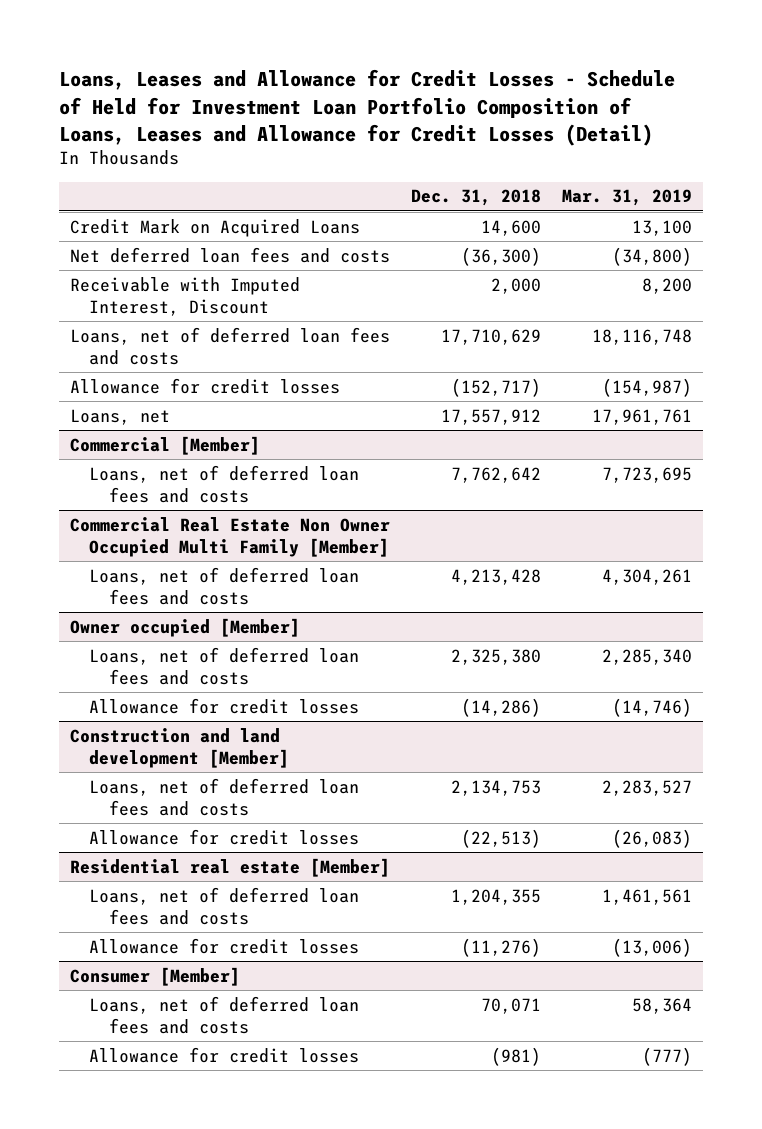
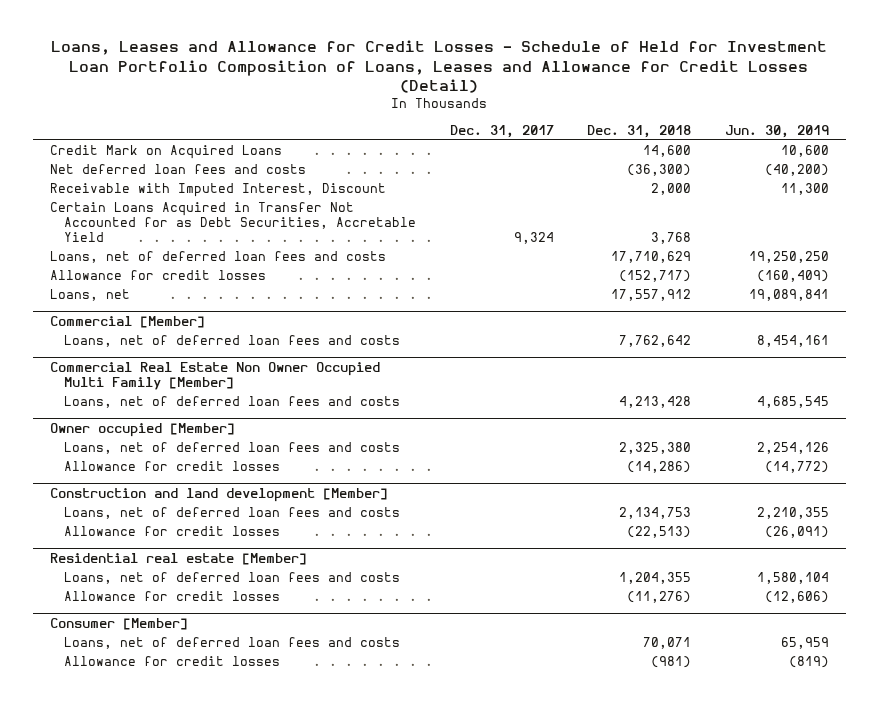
[562,189,693,207] Mar. 31, 2019 -> none
none -> [449,124,554,138] Dec. 31, 2017
none -> [725,124,830,138] Jun. 30, 2019
none -> [49,202,417,243] Certain Loans Acquired in Transfer Not Accounted for as Debt Securities, Accretable Yield

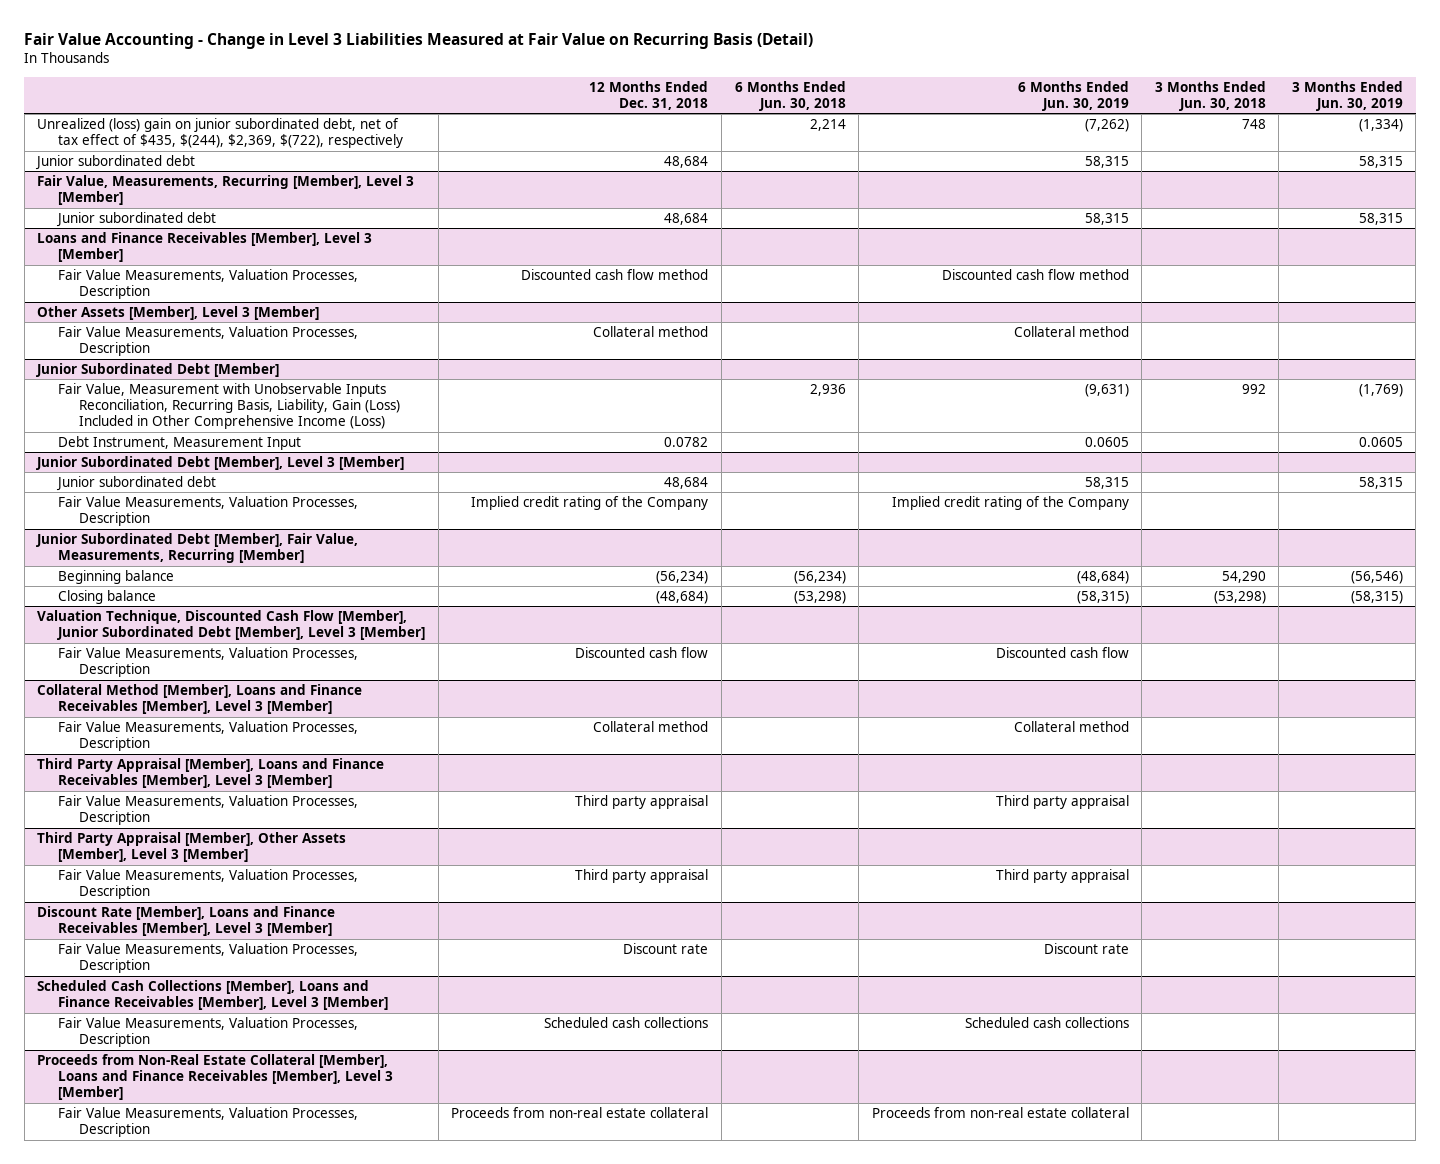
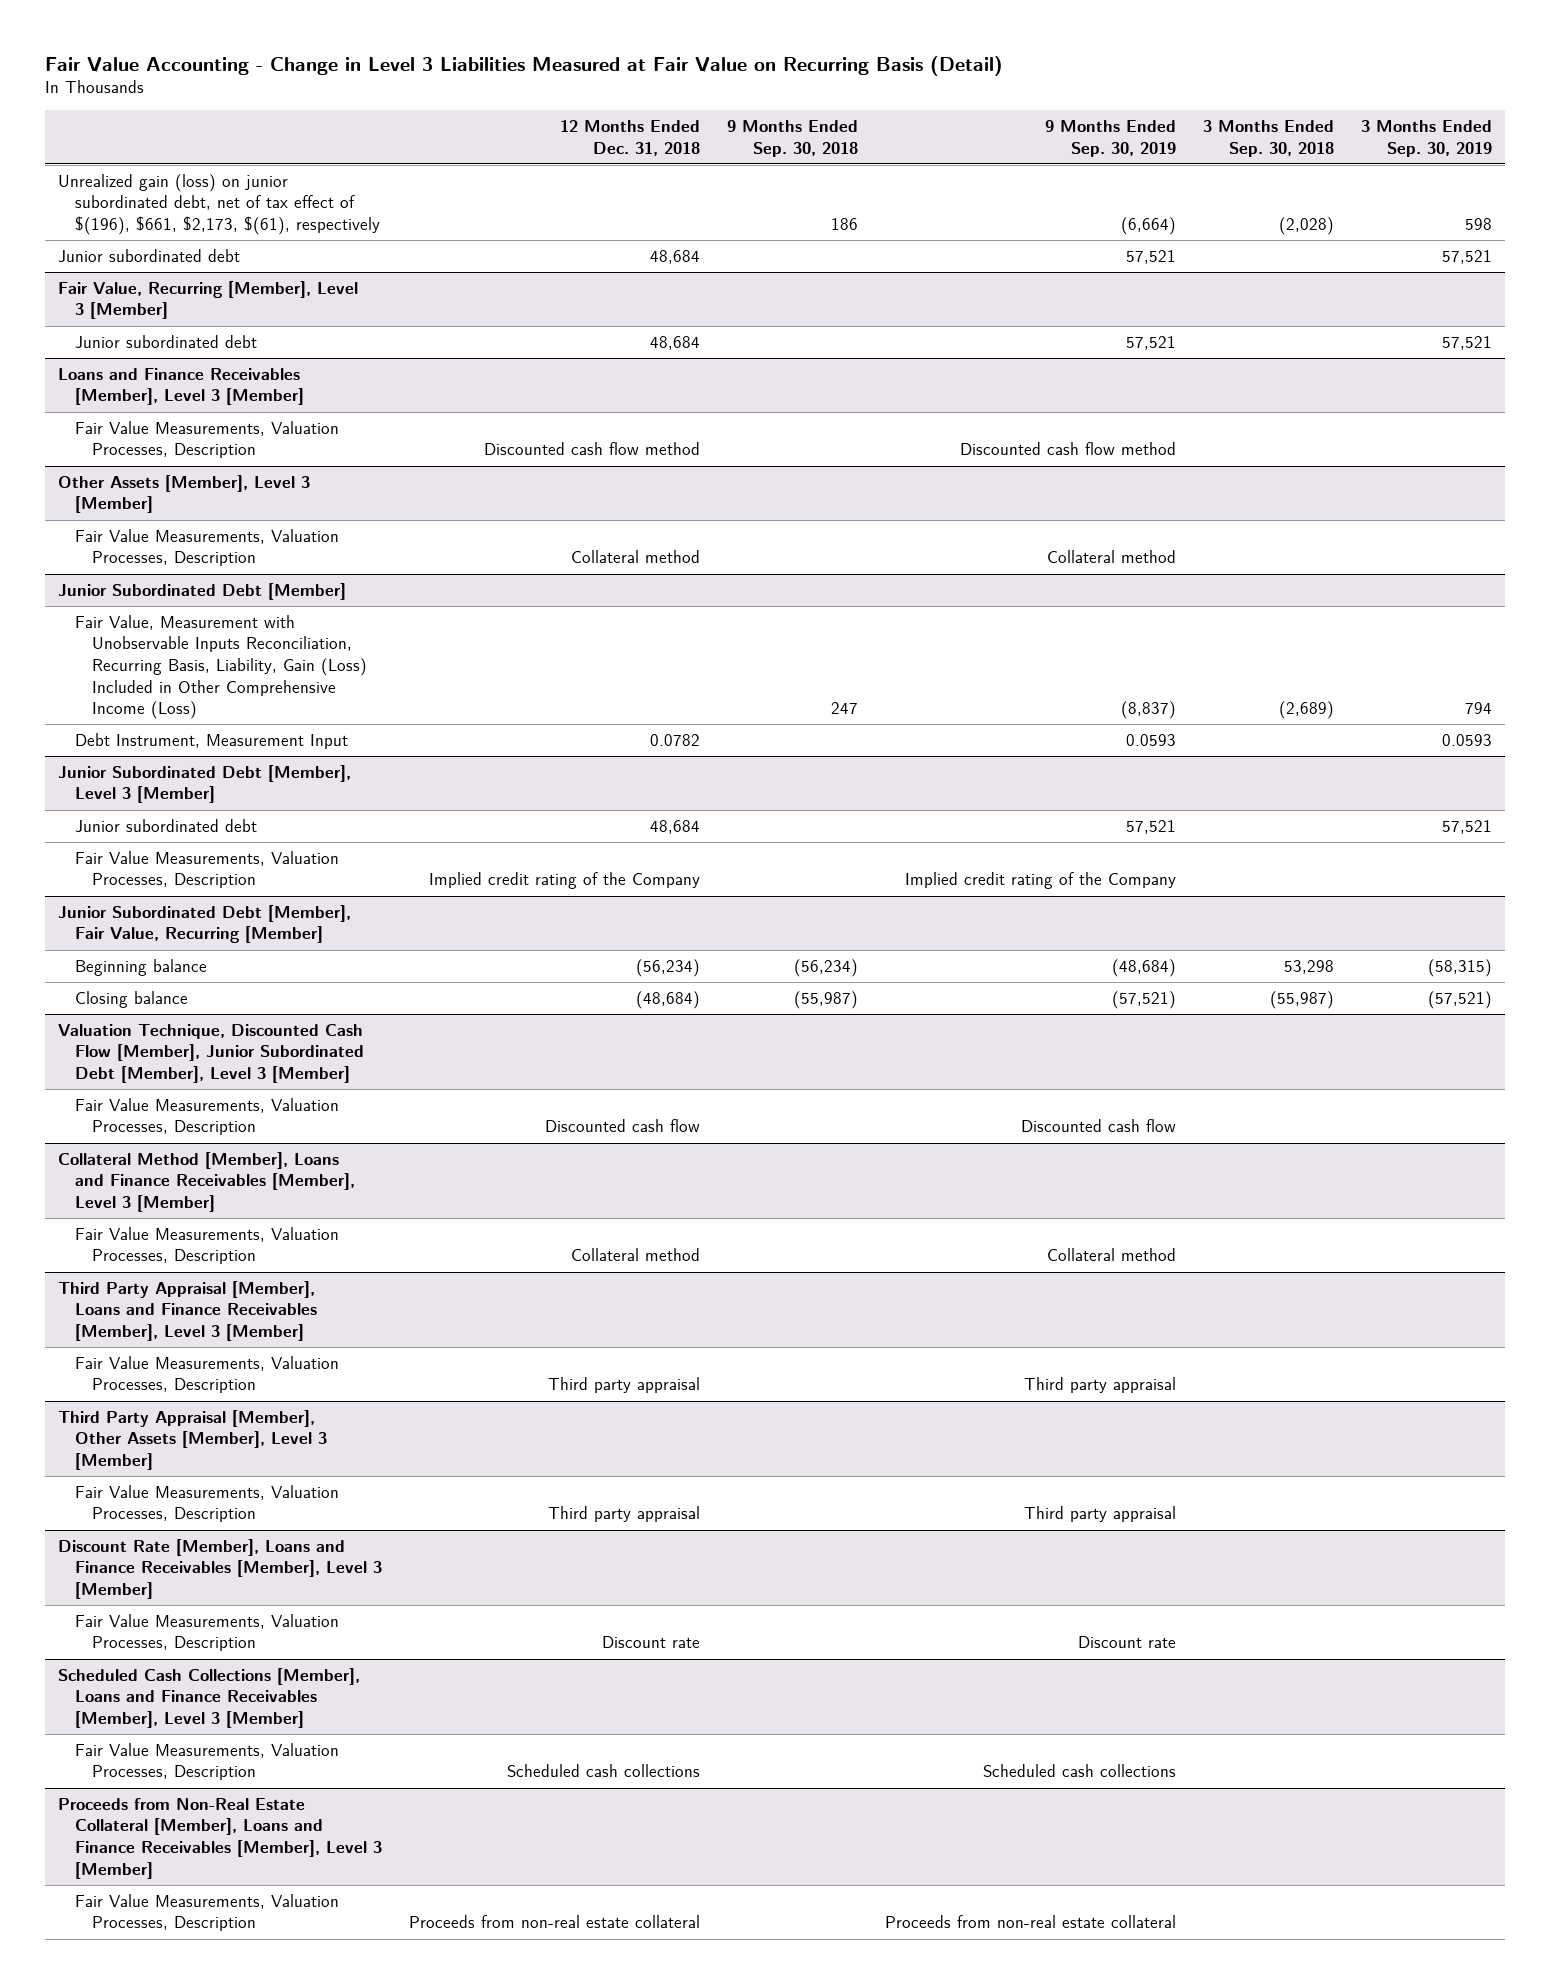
[734,80,846,111] 6 Months Ended Jun. 30, 2018 -> none
[1017,80,1129,111] 6 Months Ended Jun. 30, 2019 -> none
[1154,80,1266,111] 3 Months Ended Jun. 30, 2018 -> none
[1291,80,1403,111] 3 Months Ended Jun. 30, 2019 -> none
none -> [726,120,858,157] 9 Months Ended Sep. 30, 2018
none -> [1044,120,1176,157] 9 Months Ended Sep. 30, 2019
none -> [1202,120,1334,157] 3 Months Ended Sep. 30, 2018
none -> [1360,120,1492,157] 3 Months Ended Sep. 30, 2019
[37,117,404,149] Unrealized (loss) gain on junior subordinated debt, net of tax effect of $435, $(244), $2,369, $(722), respectively -> [58,173,380,236] Unrealized gain (loss) on junior subordinated debt, net of tax effect of $(196), $661, $2,173, $(61), respectively
[37,174,415,206] Fair Value, Measurements, Recurring [Member], Level 3 [Member] -> [58,280,359,320] Fair Value, Recurring [Member], Level 3 [Member]
[36,532,359,564] Junior Subordinated Debt [Member], Fair Value, Measurements, Recurring [Member] -> [58,904,352,944] Junior Subordinated Debt [Member], Fair Value, Recurring [Member]

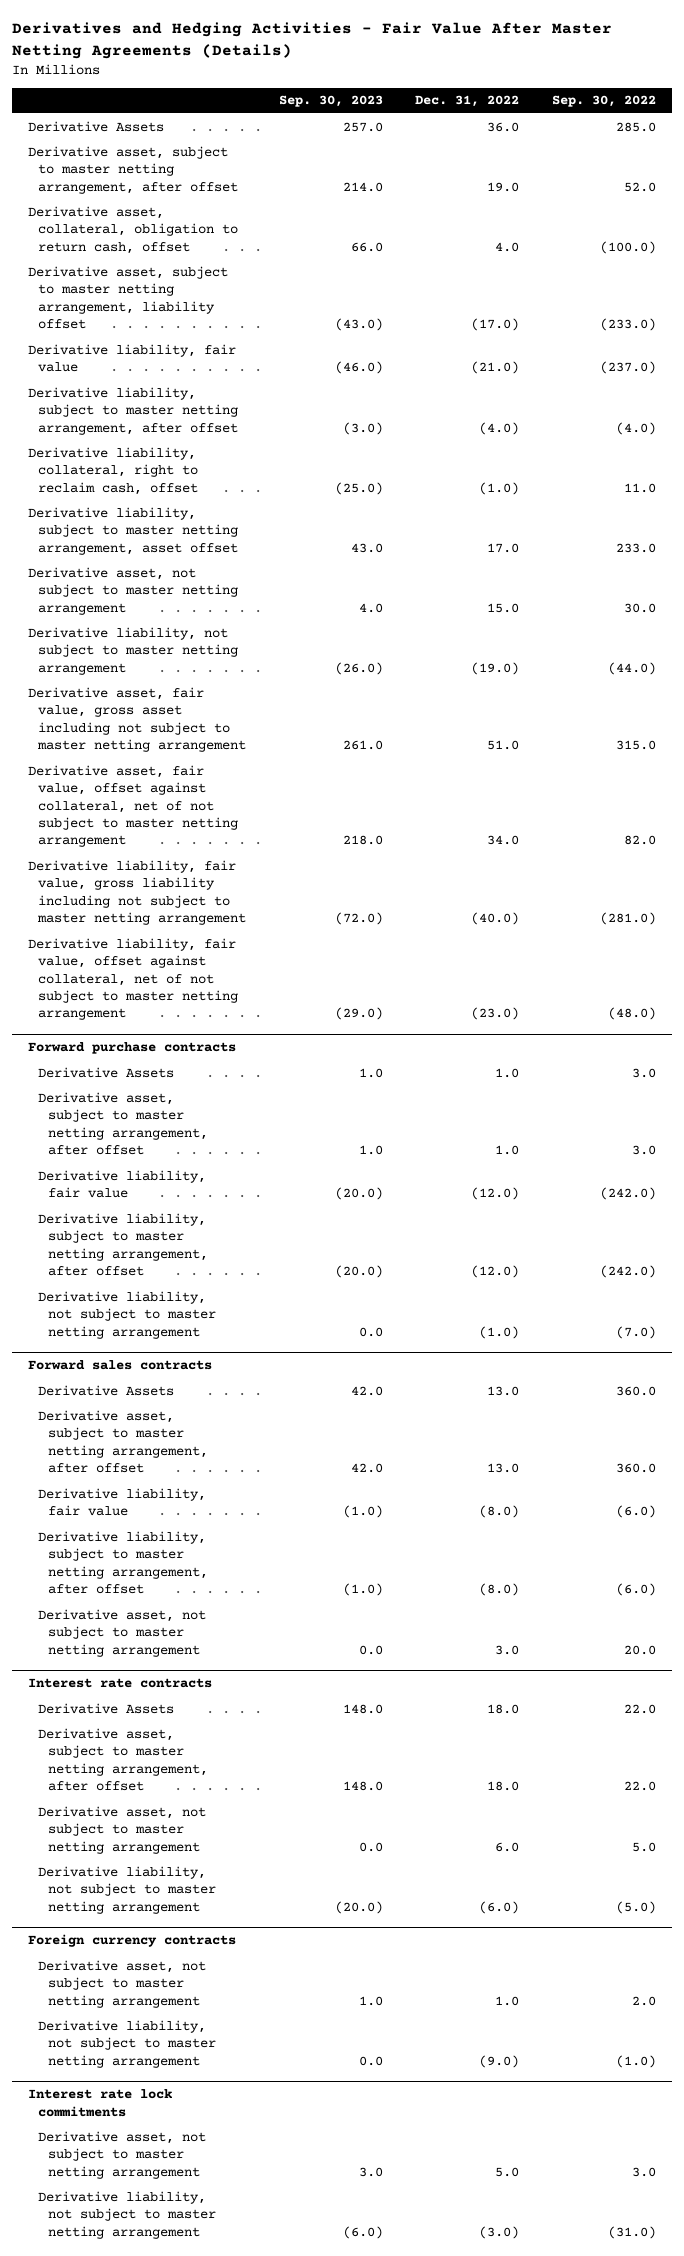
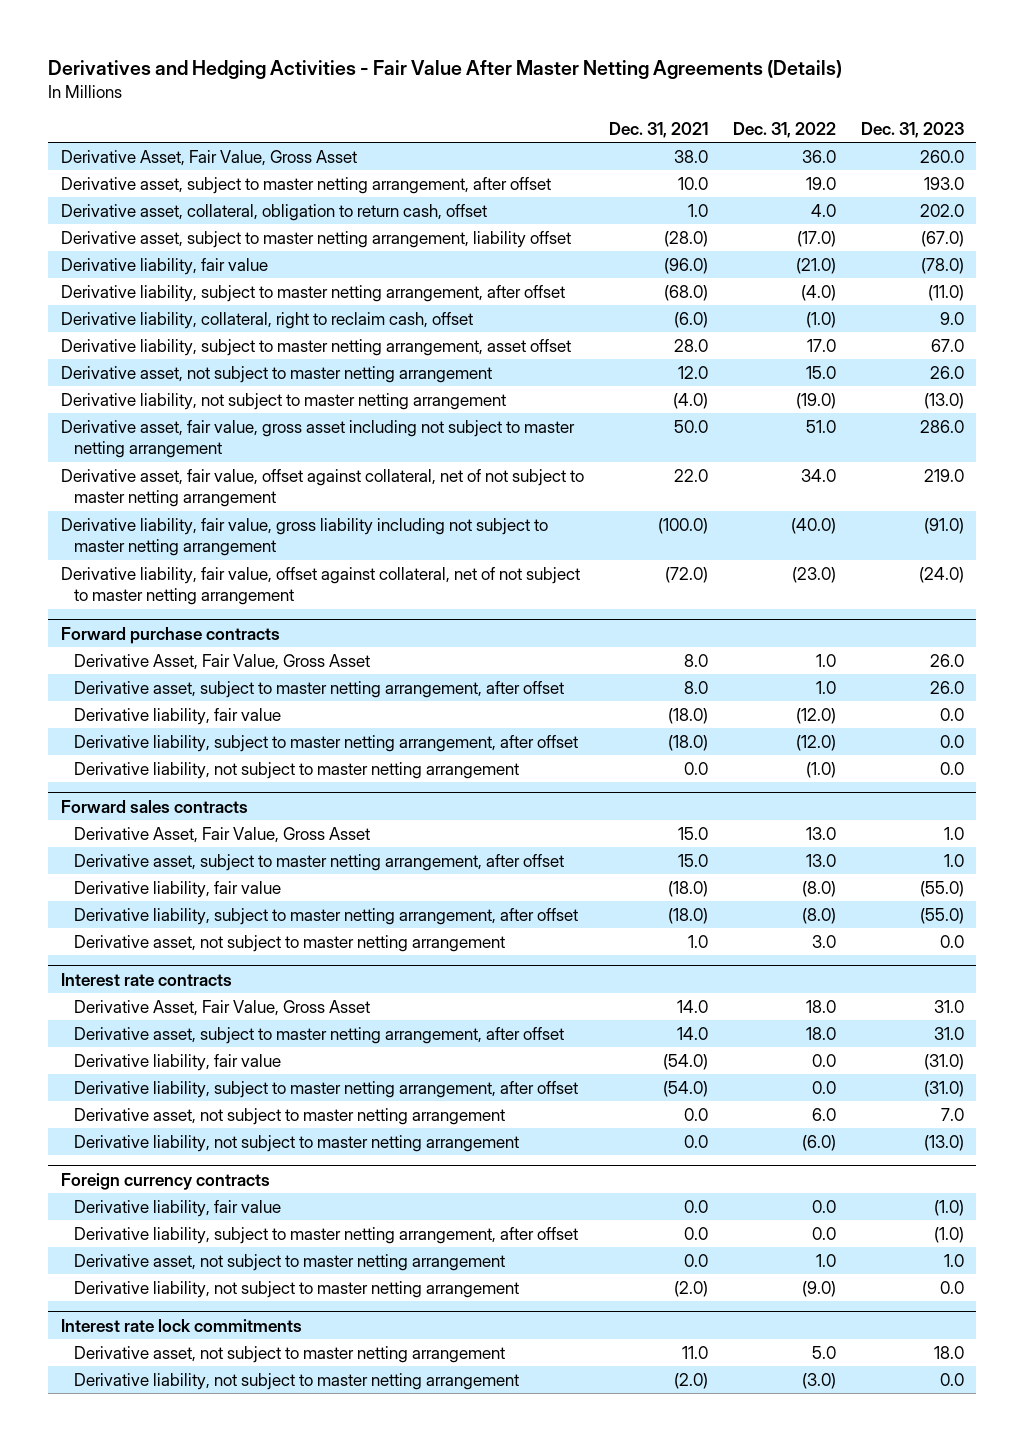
[278,95,383,108] Sep. 30, 2023 -> none
[551,95,656,108] Sep. 30, 2022 -> none
none -> [608,121,708,138] Dec. 31, 2021
none -> [860,121,964,138] Dec. 31, 2023
[27,120,164,132] Derivative Assets -> [60,149,357,166] Derivative Asset, Fair Value, Gross Asset
[38,1066,175,1078] Derivative Assets -> [73,653,370,670] Derivative Asset, Fair Value, Gross Asset
[38,1384,175,1396] Derivative Assets -> [73,826,370,843] Derivative Asset, Fair Value, Gross Asset
[38,1702,175,1714] Derivative Assets -> [73,999,370,1016] Derivative Asset, Fair Value, Gross Asset
none -> [73,1053,281,1071] Derivative liability, fair value
none -> [73,1080,578,1098] Derivative liability, subject to master netting arrangement, after offset
none -> [73,1199,281,1217] Derivative liability, fair value
none -> [73,1226,578,1244] Derivative liability, subject to master netting arrangement, after offset

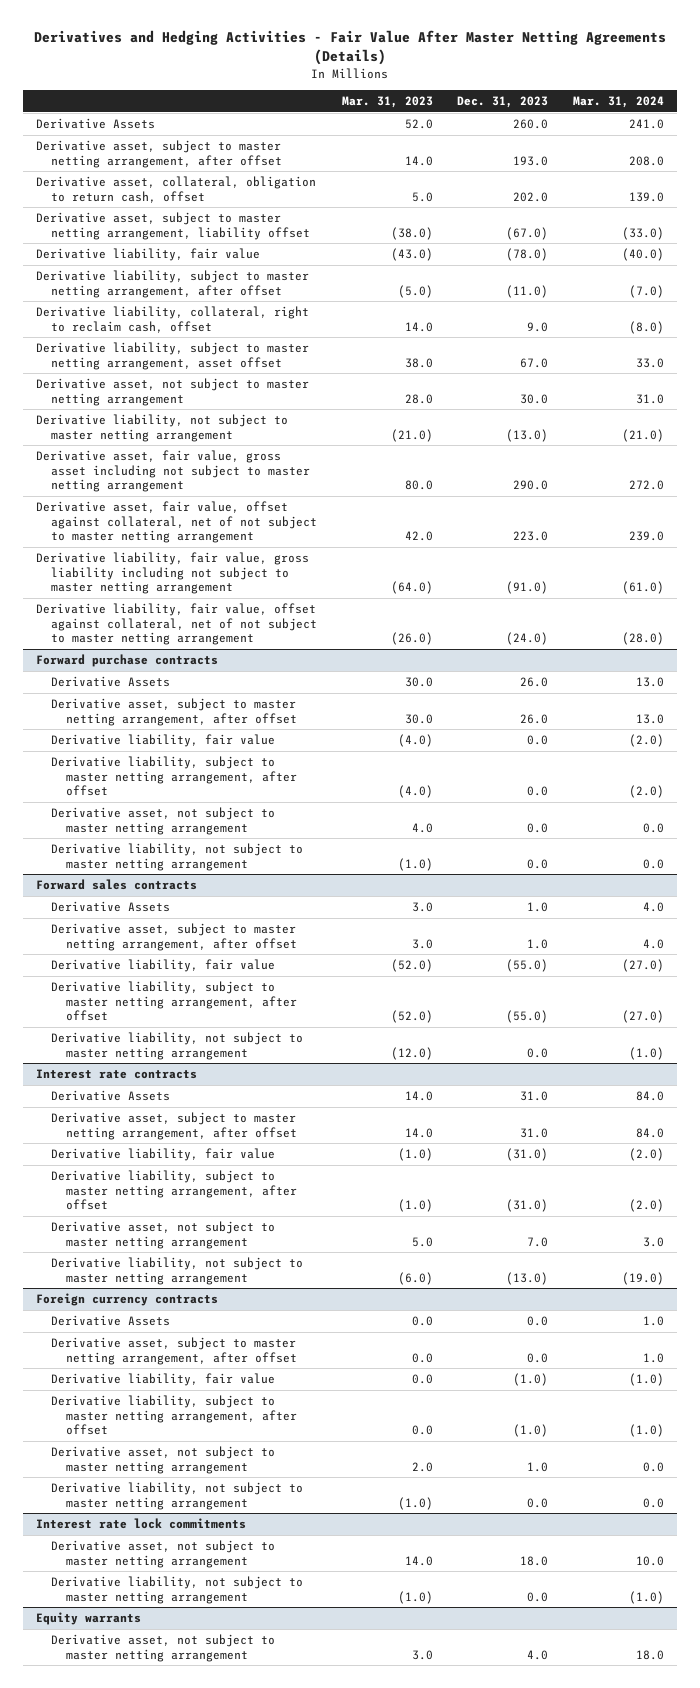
[608,121,708,138] Dec. 31, 2021 -> none
[732,121,836,138] Dec. 31, 2022 -> none
none -> [341,95,433,108] Mar. 31, 2023
none -> [573,95,665,108] Mar. 31, 2024
[60,149,357,166] Derivative Asset, Fair Value, Gross Asset -> [35,118,155,130] Derivative Assets
[929,365,964,379] 26.0 -> [520,393,549,404] 30.0
[919,419,964,433] 286.0 -> [513,479,549,490] 290.0
[923,468,964,482] 219.0 -> [513,530,549,541] 223.0
[73,653,370,670] Derivative Asset, Fair Value, Gross Asset -> [50,676,170,688] Derivative Assets
none -> [50,807,275,835] Derivative asset, not subject to master netting arrangement
[73,826,370,843] Derivative Asset, Fair Value, Gross Asset -> [50,901,170,913] Derivative Assets
[73,934,505,952] Derivative asset, not subject to master netting arrangement -> [50,1032,303,1060] Derivative liability, not subject to master netting arrangement
[73,999,370,1016] Derivative Asset, Fair Value, Gross Asset -> [50,1090,170,1102] Derivative Assets
none -> [50,1315,170,1327] Derivative Assets
none -> [50,1337,298,1365] Derivative asset, subject to master netting arrangement, after offset
none -> [35,1612,141,1626] Equity warrants
none -> [50,1634,275,1662] Derivative asset, not subject to master netting arrangement

